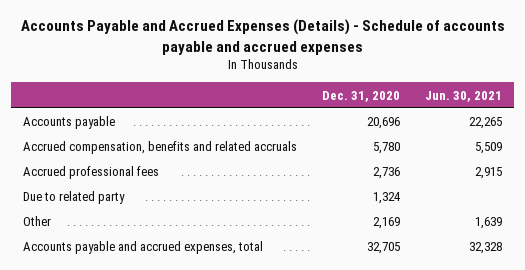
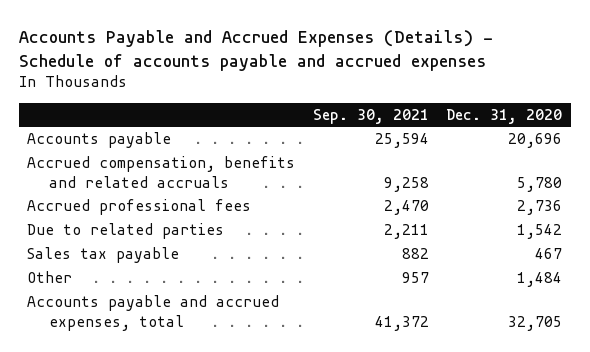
[424,90,502,102] Jun. 30, 2021 -> none
none -> [312,108,429,124] Sep. 30, 2021
[23,191,126,205] Due to related party -> [27,223,225,240] Due to related parties
[373,192,402,205] 1,324 -> [517,224,563,240] 1,542
none -> [27,247,180,264] Sales tax payable
[373,217,401,230] 2,169 -> [517,272,563,288] 1,484

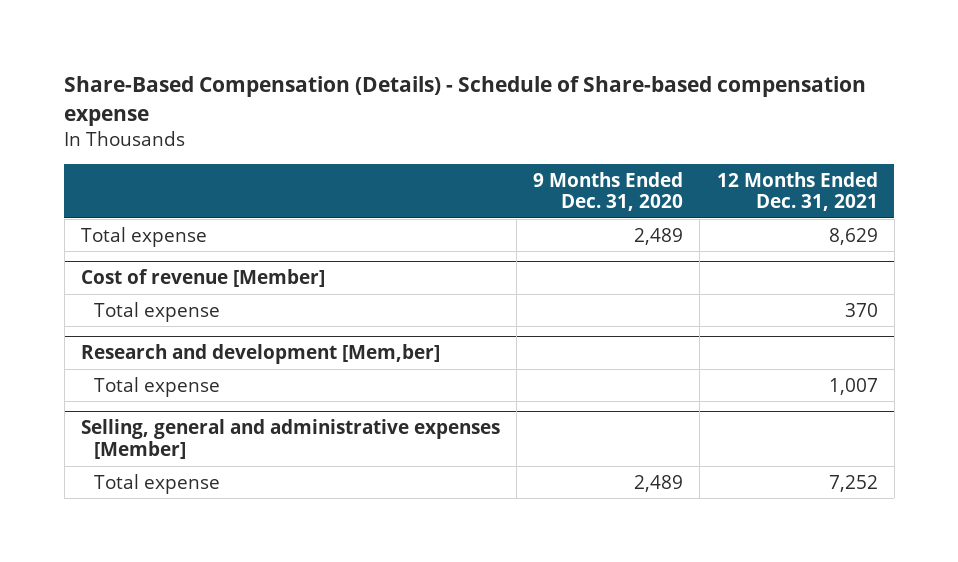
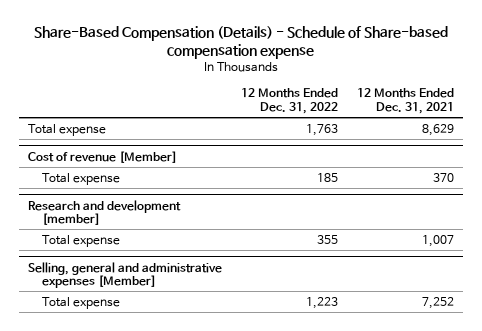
[533,171,684,212] 9 Months Ended Dec. 31, 2020 -> none
none -> [240,88,338,114] 12 Months Ended Dec. 31, 2022
[80,344,440,365] Research and development [Mem,ber] -> [28,199,182,226] Research and development [member]

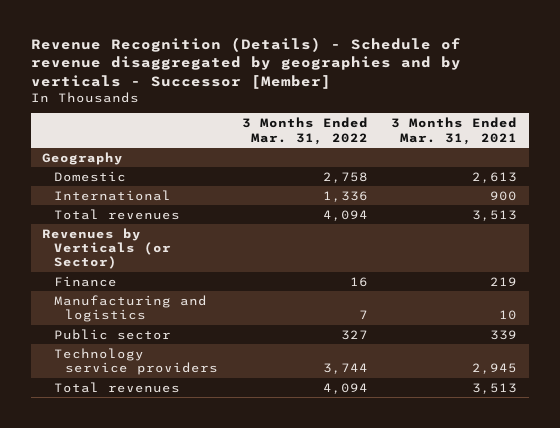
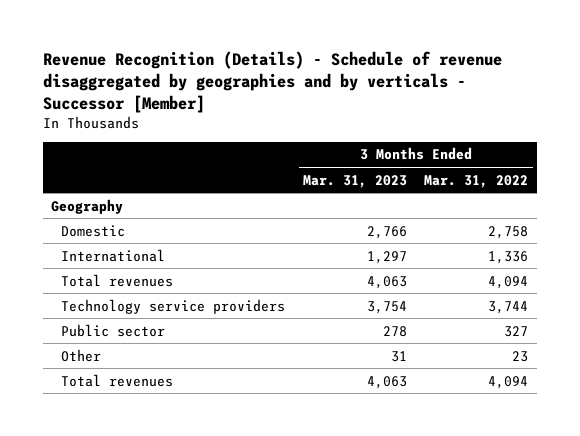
[391,117,518,145] 3 Months Ended Mar. 31, 2021 -> none
none -> [302,174,407,188] Mar. 31, 2023
[42,227,171,270] Revenues by Verticals (or Sector) -> none
[53,275,117,287] Finance -> none
[53,294,207,323] Manufacturing and logistics -> none
[53,328,171,340] Public sector -> [61,323,166,337] Public sector
none -> [61,348,102,362] Other

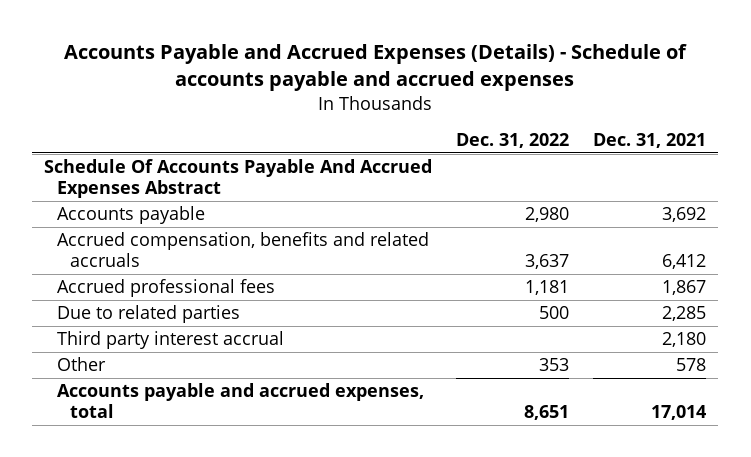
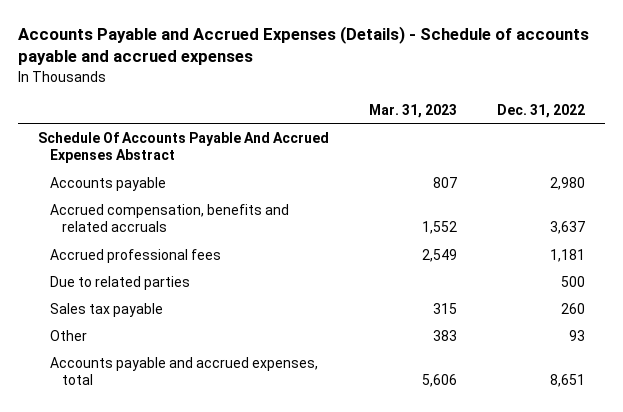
[593,133,707,149] Dec. 31, 2021 -> none
none -> [369,103,458,118] Mar. 31, 2023
[57,331,285,350] Third party interest accrual -> none
none -> [50,302,164,317] Sales tax payable
[539,358,570,372] 353 -> [569,329,586,341] 93

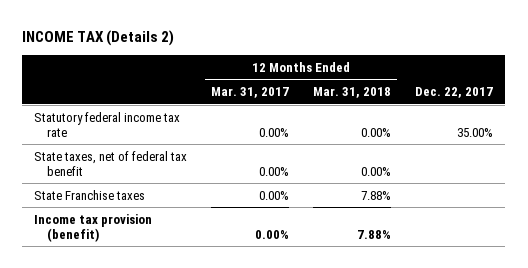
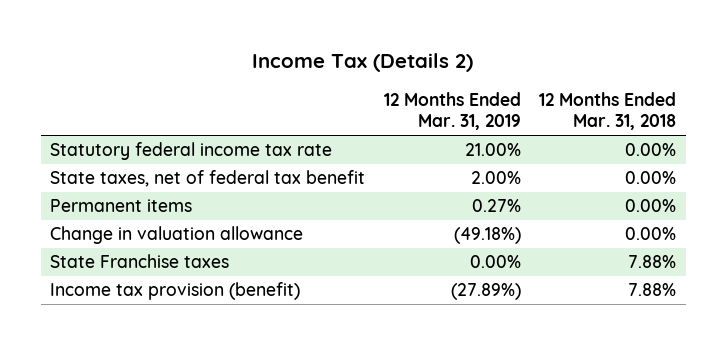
[22,30,175,47] INCOME TAX (Details 2) -> [252,53,474,73] Income Tax (Details 2)
[211,87,290,99] Mar. 31, 2017 -> none
[415,87,494,99] Dec. 22, 2017 -> none
none -> [383,91,521,131] 12 Months Ended Mar. 31, 2019
none -> [50,199,193,213] Permanent items
none -> [50,226,304,245] Change in valuation allowance

